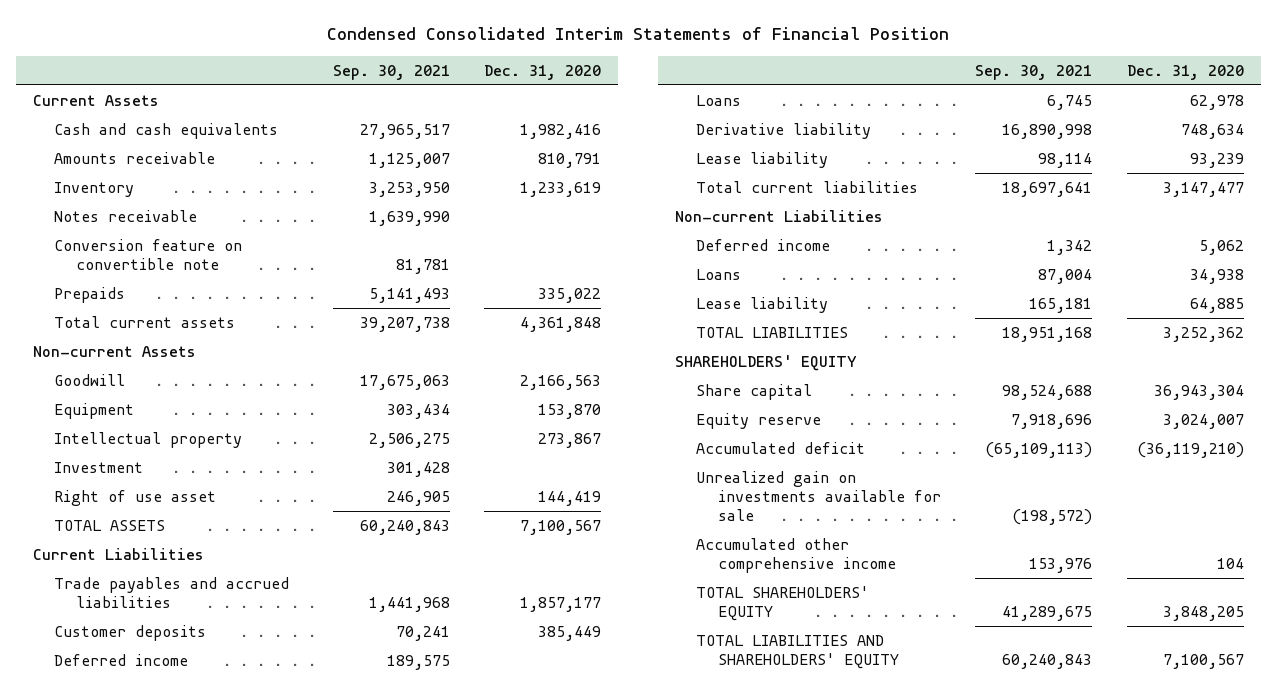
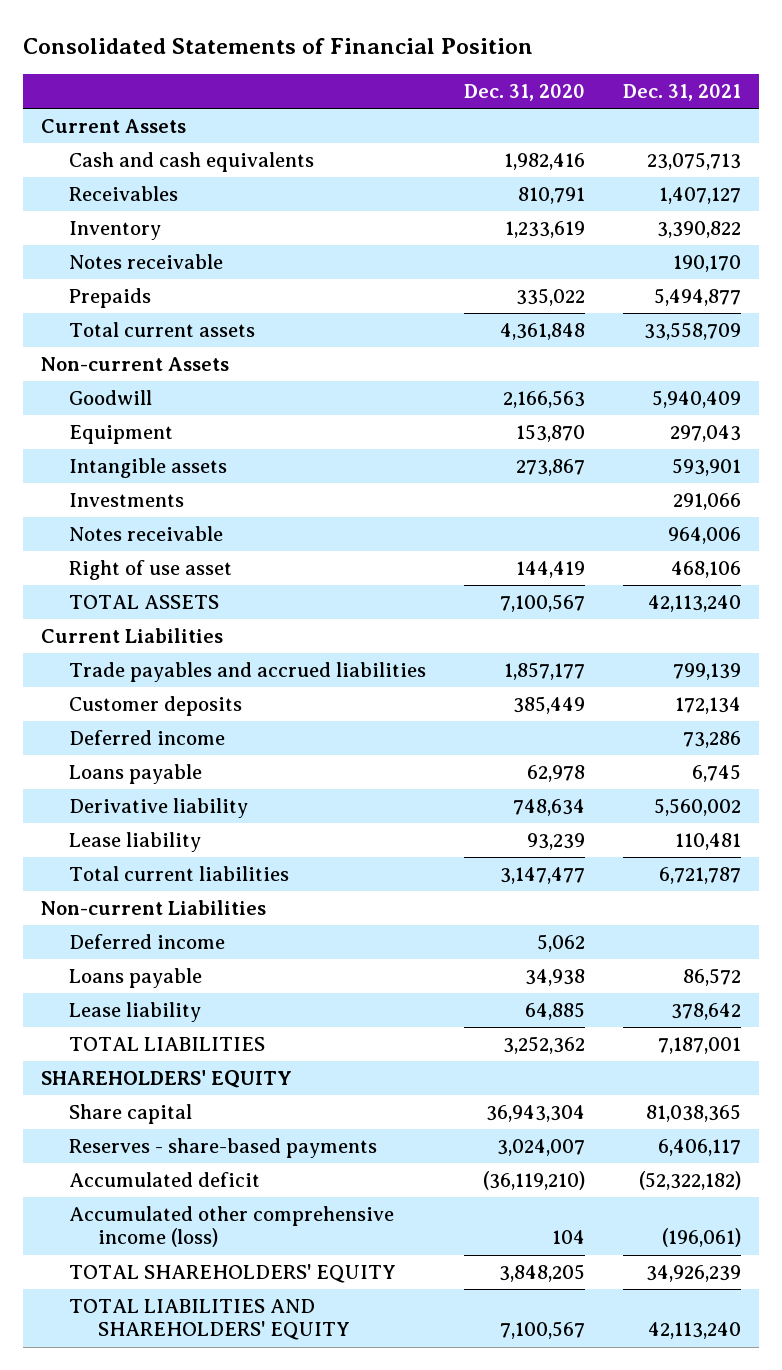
[327,27,950,41] Condensed Consolidated Interim Statements of Financial Position -> [22,37,533,54] Consolidated Statements of Financial Position
[332,64,450,80] Sep. 30, 2021 -> none
none -> [622,83,741,101] Dec. 31, 2021
[54,151,216,164] Amounts receivable -> [69,186,179,202] Receivables
[54,238,243,271] Conversion feature on convertible note -> none
[54,431,243,448] Intellectual property -> [69,458,228,479] Intangible assets
[54,461,144,473] Investment -> [69,493,185,508] Investments
none -> [69,526,224,542] Notes receivable
[696,94,742,106] Loans -> [69,764,203,785] Loans payable
[696,268,742,280] Loans -> [69,968,203,989] Loans payable
[696,412,822,429] Equity reserve -> [69,1138,378,1159] Reserves - share-based payments
[696,470,941,522] Unrealized gain on investments available for sale -> none
[696,537,896,574] Accumulated other comprehensive income -> [69,1206,395,1248] Accumulated other comprehensive income (loss)

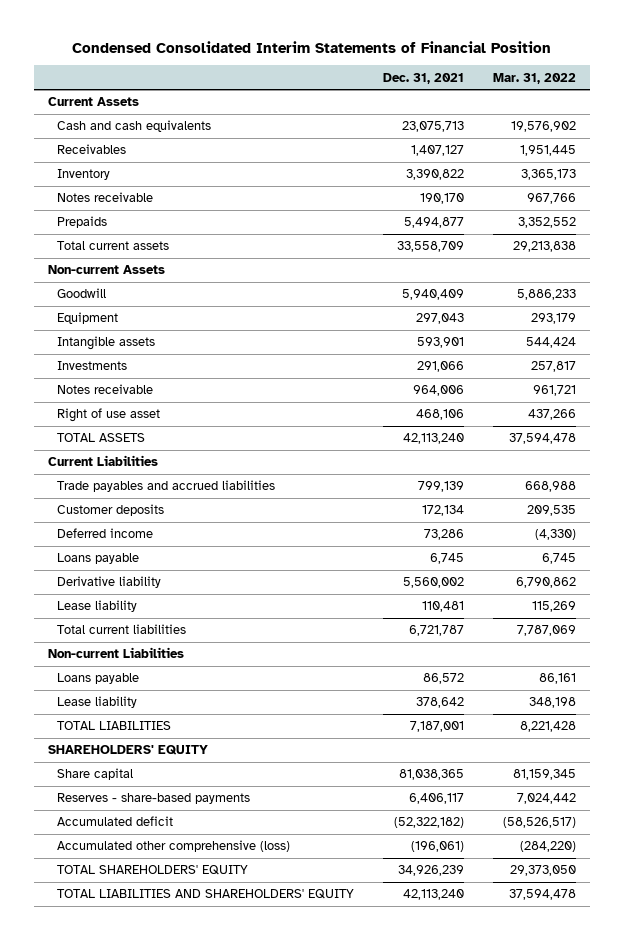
[22,37,533,54] Consolidated Statements of Financial Position -> [71,40,551,53] Condensed Consolidated Interim Statements of Financial Position
[464,83,586,101] Dec. 31, 2020 -> none
none -> [492,72,576,84] Mar. 31, 2022
[69,934,226,950] Deferred income -> none
[69,1206,395,1248] Accumulated other comprehensive income (loss) -> [57,840,291,853] Accumulated other comprehensive (loss)

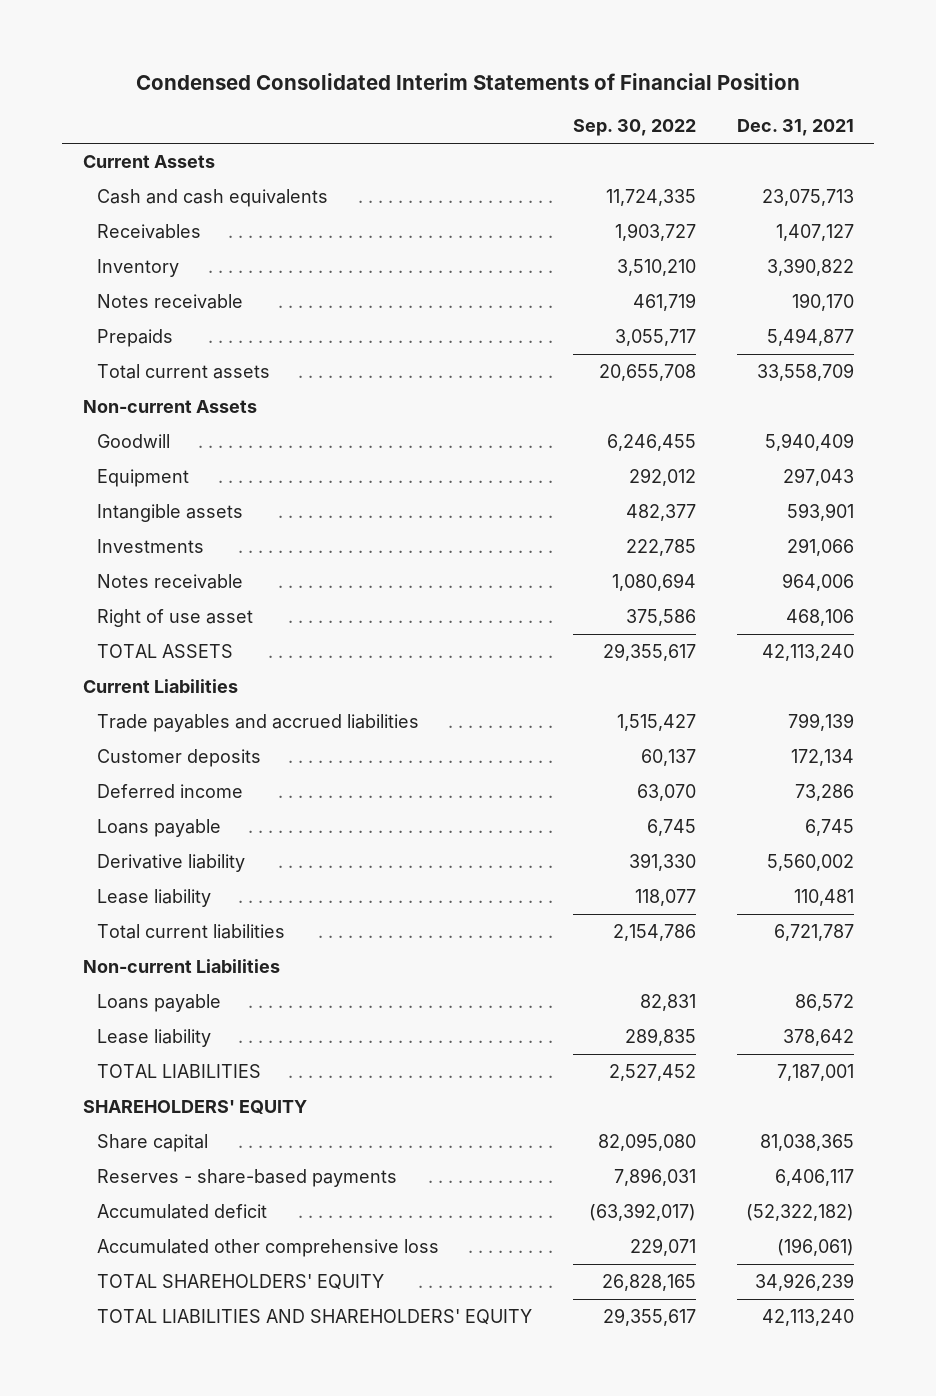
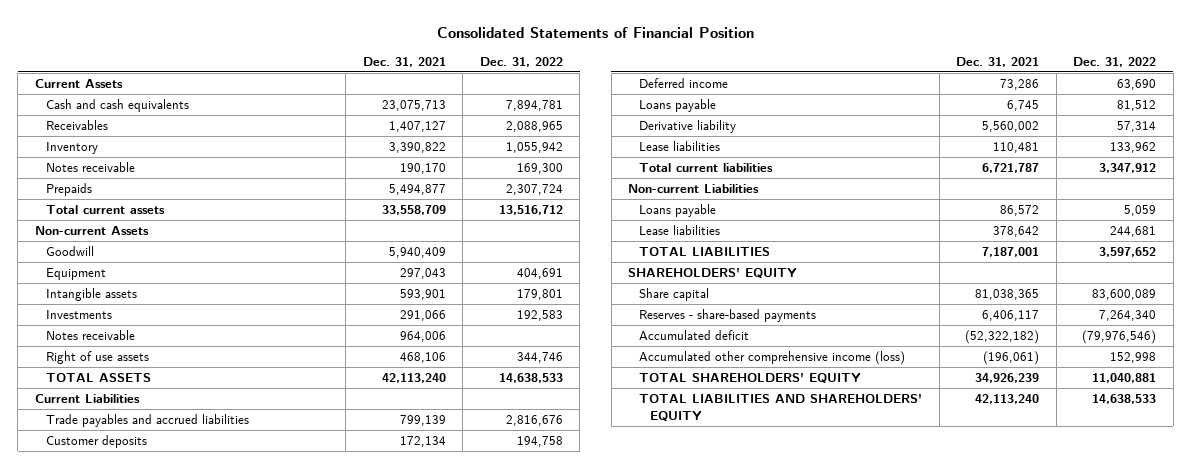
[136,72,801,90] Condensed Consolidated Interim Statements of Financial Position -> [436,26,754,38] Consolidated Statements of Financial Position
[572,119,696,137] Sep. 30, 2022 -> none
none -> [479,56,563,67] Dec. 31, 2022
[97,609,254,628] Right of use asset -> [45,351,149,365] Right of use assets
[97,889,212,908] Lease liability -> [639,141,721,152] Lease liabilities
[97,1029,212,1048] Lease liability -> [639,225,721,236] Lease liabilities
[97,1239,440,1258] Accumulated other comprehensive loss -> [639,351,906,366] Accumulated other comprehensive income (loss)

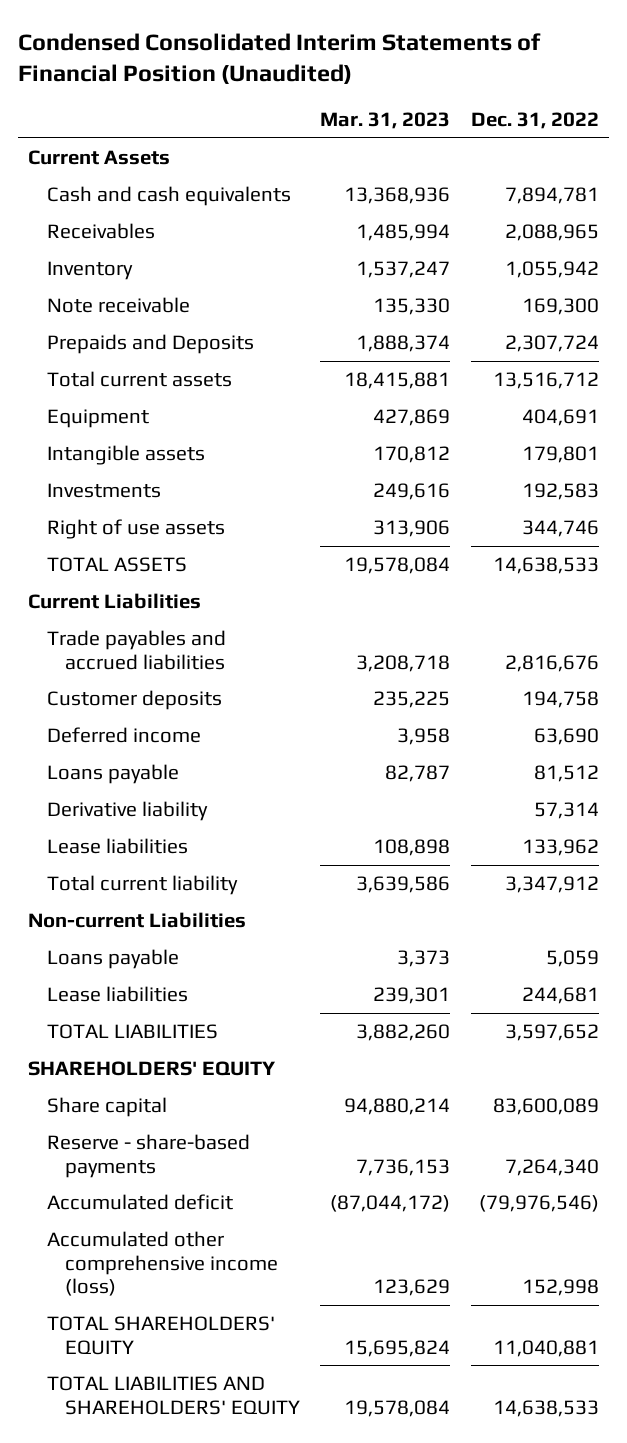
[436,26,754,38] Consolidated Statements of Financial Position -> [18,32,542,85] Condensed Consolidated Interim Statements of Financial Position (Unaudited)
[362,56,446,67] Dec. 31, 2021 -> none
none -> [320,112,451,130] Mar. 31, 2023
[45,162,135,173] Notes receivable -> [46,296,190,313] Note receivable
[45,183,92,197] Prepaids -> [46,333,254,354] Prepaids and Deposits
[34,226,149,236] Non-current Assets -> none
[45,246,94,257] Goodwill -> none
[45,330,135,341] Notes receivable -> none
[639,163,774,173] Total current liabilities -> [46,874,238,895] Total current liability
[639,309,817,323] Reserves - share-based payments -> [46,1133,250,1178] Reserve - share-based payments

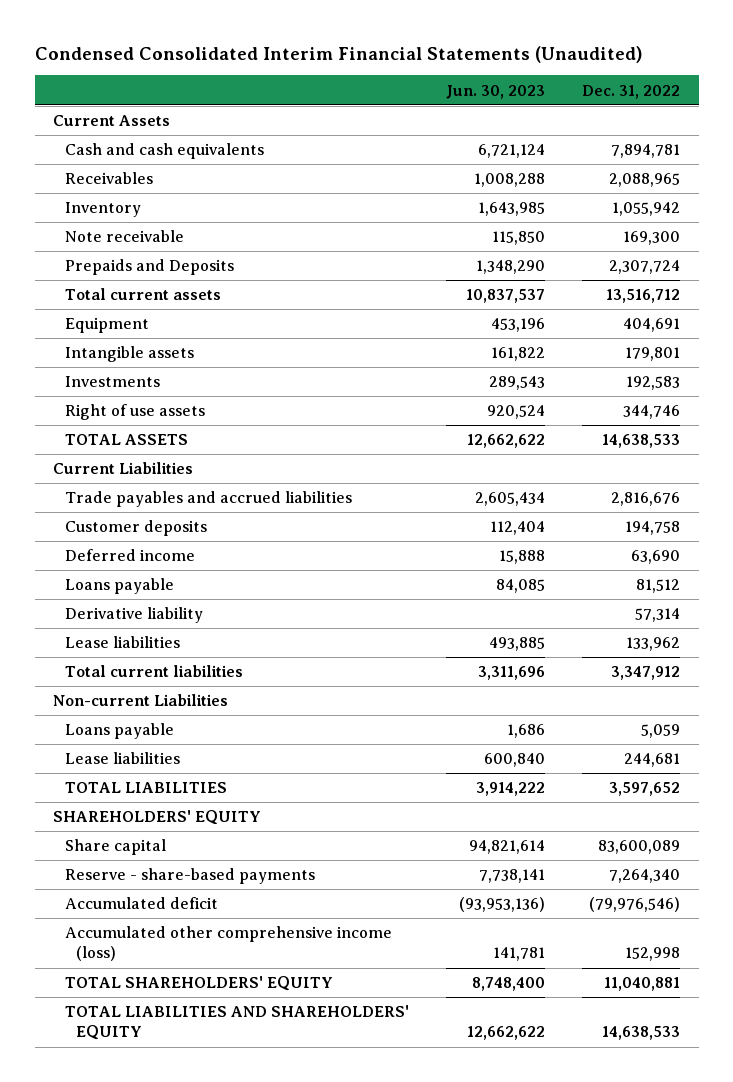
[18,32,542,85] Condensed Consolidated Interim Statements of Financial Position (Unaudited) -> [34,45,643,63] Condensed Consolidated Interim Financial Statements (Unaudited)
[320,112,451,130] Mar. 31, 2023 -> none
none -> [445,84,545,99] Jun. 30, 2023
[46,874,238,895] Total current liability -> [64,665,243,678] Total current liabilities

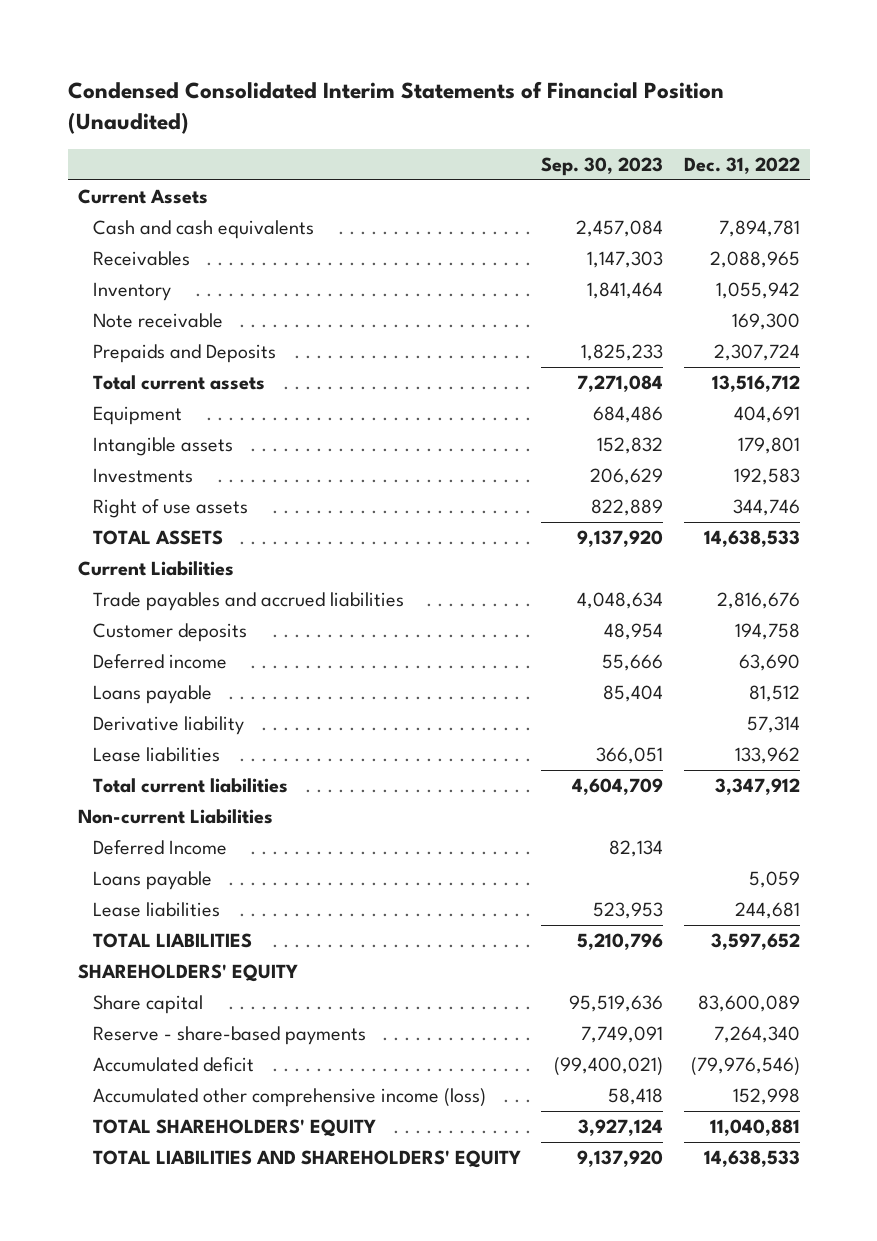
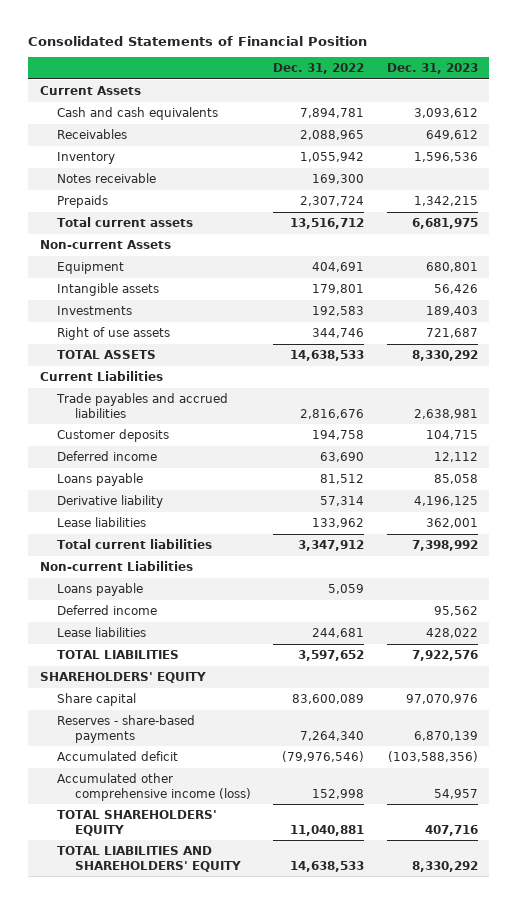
[67,81,724,135] Condensed Consolidated Interim Statements of Financial Position (Unaudited) -> [28,35,368,46] Consolidated Statements of Financial Position
[541,156,664,176] Sep. 30, 2023 -> none
none -> [386,63,478,75] Dec. 31, 2023
[93,312,224,328] Note receivable -> [57,173,157,184] Notes receivable
[93,343,277,363] Prepaids and Deposits -> [57,195,109,209] Prepaids
none -> [39,240,171,250] Non-current Assets
[93,839,228,855] Deferred Income -> none
none -> [57,605,158,616] Deferred income
[93,1025,367,1045] Reserve - share-based payments -> [57,715,196,743] Reserves - share-based payments

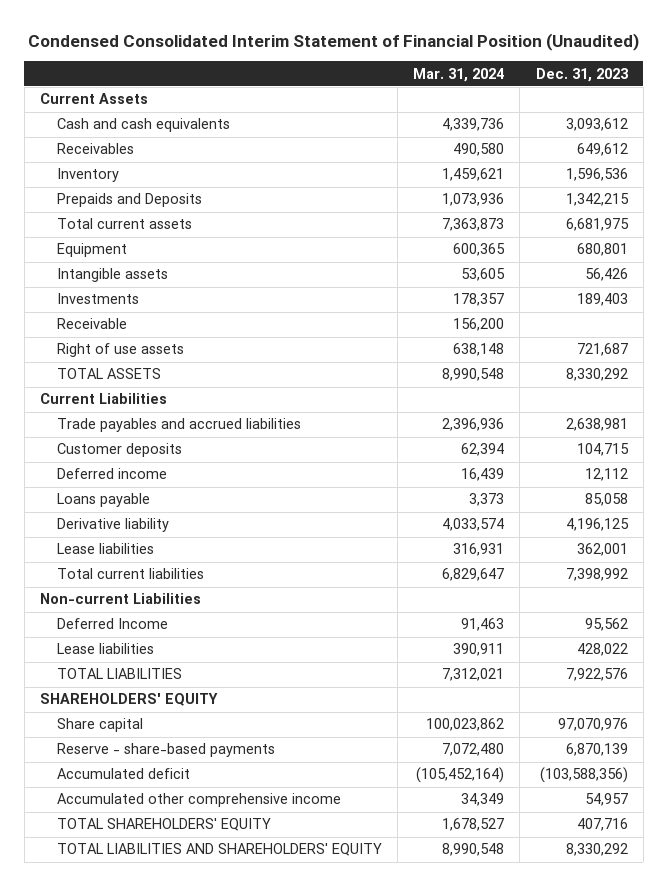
[28,35,368,46] Consolidated Statements of Financial Position -> [27,32,639,51] Condensed Consolidated Interim Statement of Financial Position (Unaudited)
[273,63,365,75] Dec. 31, 2022 -> none
none -> [413,67,505,82] Mar. 31, 2024
[57,173,157,184] Notes receivable -> none
[57,195,109,209] Prepaids -> [57,193,203,208] Prepaids and Deposits
[39,240,171,250] Non-current Assets -> none
none -> [57,318,128,330] Receivable
[57,583,144,597] Loans payable -> none
[57,605,158,616] Deferred income -> [57,618,169,630] Deferred Income
[57,715,196,743] Reserves - share-based payments -> [57,743,276,758] Reserve - share-based payments
[57,773,251,801] Accumulated other comprehensive income (loss) -> [57,793,342,808] Accumulated other comprehensive income

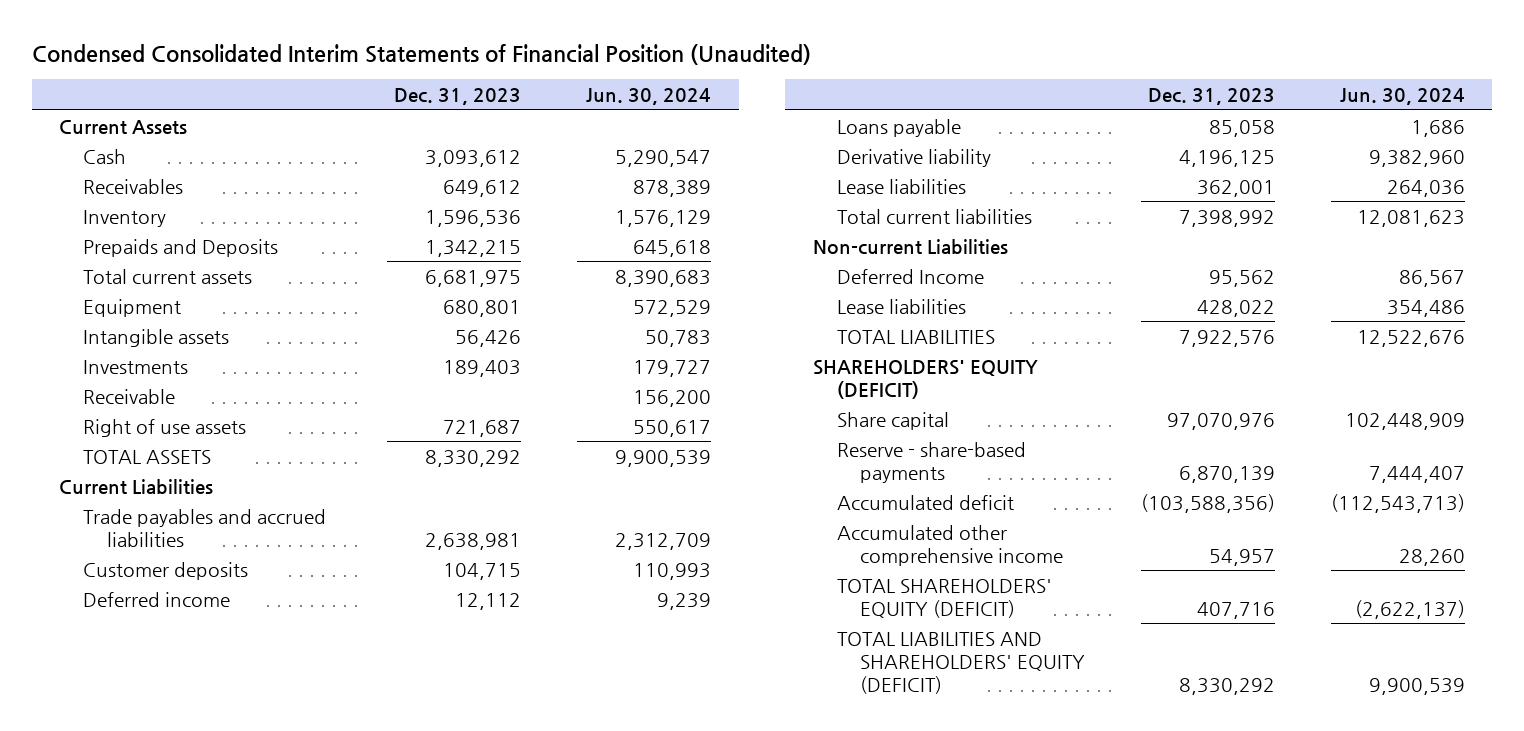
[27,32,639,51] Condensed Consolidated Interim Statement of Financial Position (Unaudited) -> [31,43,811,65] Condensed Consolidated Interim Statements of Financial Position (Unaudited)
[413,67,505,82] Mar. 31, 2024 -> none
none -> [585,88,711,106] Jun. 30, 2024
[57,118,231,133] Cash and cash equivalents -> [83,148,127,164] Cash
[39,693,218,707] SHAREHOLDERS' EQUITY -> [813,359,1039,399] SHAREHOLDERS' EQUITY (DEFICIT)
[57,818,272,832] TOTAL SHAREHOLDERS' EQUITY -> [836,578,1052,618] TOTAL SHAREHOLDERS' EQUITY (DEFICIT)
[57,843,383,857] TOTAL LIABILITIES AND SHAREHOLDERS' EQUITY -> [836,631,1086,694] TOTAL LIABILITIES AND SHAREHOLDERS' EQUITY (DEFICIT)

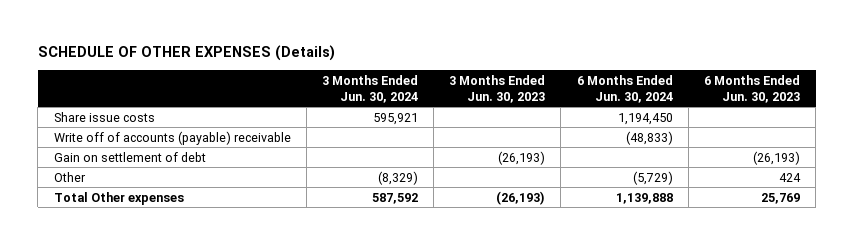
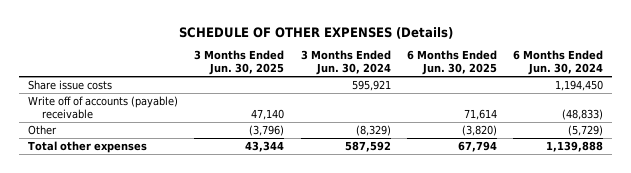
[449,74,546,103] 3 Months Ended Jun. 30, 2023 -> none
[703,74,800,103] 6 Months Ended Jun. 30, 2023 -> none
none -> [194,50,285,76] 3 Months Ended Jun. 30, 2025
none -> [406,50,497,76] 6 Months Ended Jun. 30, 2025
[53,151,206,162] Gain on settlement of debt -> none
[53,191,184,205] Total Other expenses -> [27,140,147,153] Total other expenses

